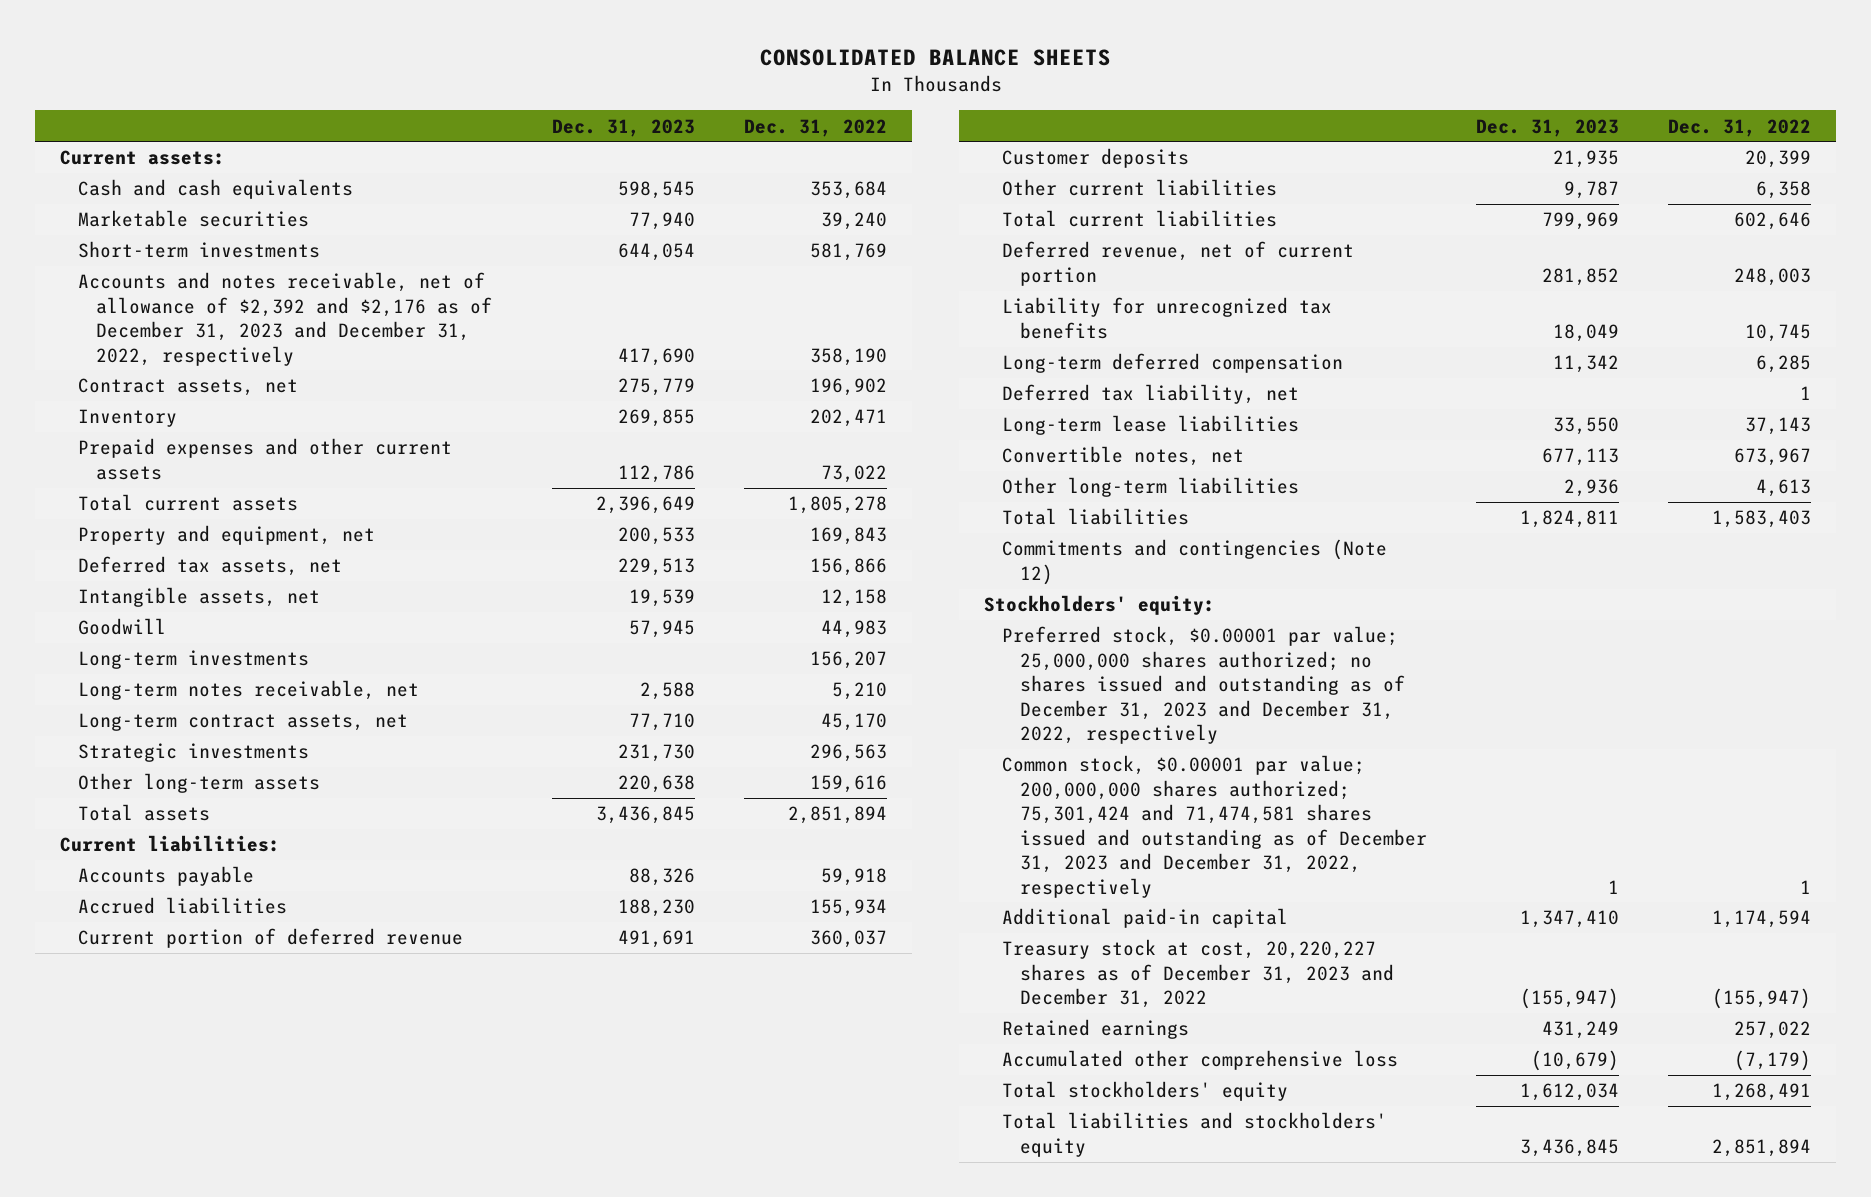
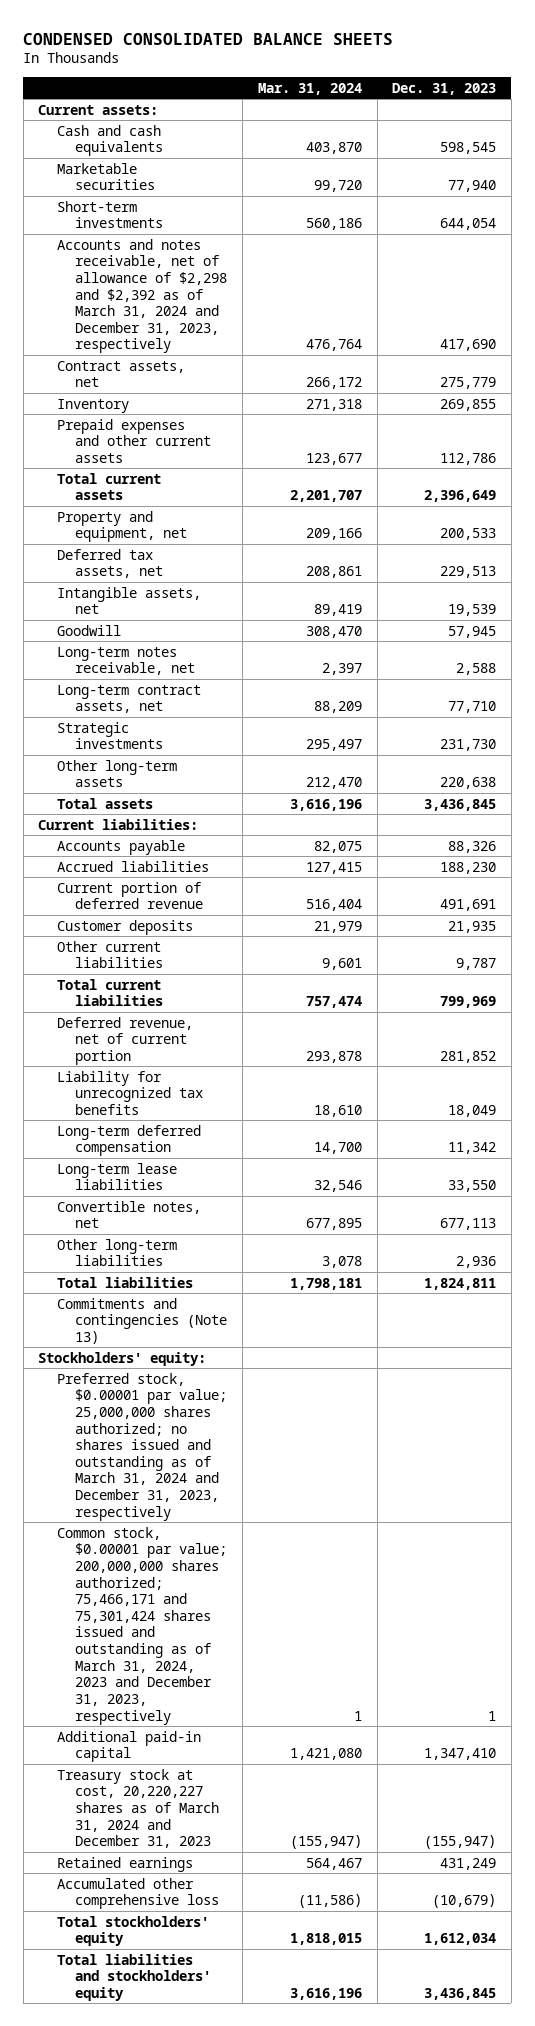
[759,49,1111,67] CONSOLIDATED BALANCE SHEETS -> [23,32,394,45] CONDENSED CONSOLIDATED BALANCE SHEETS
[743,118,887,137] Dec. 31, 2022 -> none
none -> [257,82,362,95] Mar. 31, 2024
[77,272,492,366] Accounts and notes receivable, net of allowance of $2,392 and $2,176 as of December 31, 2023 and December 31, 2022, respectively -> [56,238,228,354] Accounts and notes receivable, net of allowance of $2,298 and $2,392 as of March 31, 2024 and December 31, 2023, respectively
[77,650,309,670] Long-term investments -> none
[1001,384,1299,405] Deferred tax liability, net -> none
[1001,539,1387,585] Commitments and contingencies (Note 12) -> [56,1297,228,1344] Commitments and contingencies (Note 13)
[1001,626,1405,745] Preferred stock, $0.00001 par value; 25,000,000 shares authorized; no shares issued and outstanding as of December 31, 2023 and December 31, 2022, respectively -> [56,1372,228,1521] Preferred stock, $0.00001 par value; 25,000,000 shares authorized; no shares issued and outstanding as of March 31, 2024 and December 31, 2023, respectively
[1001,755,1427,898] Common stock, $0.00001 par value; 200,000,000 shares authorized; 75,301,424 and 71,474,581 shares issued and outstanding as of December 31, 2023 and December 31, 2022, respectively -> [56,1526,228,1725] Common stock, $0.00001 par value; 200,000,000 shares authorized; 75,466,171 and 75,301,424 shares issued and outstanding as of March 31, 2024, 2023 and December 31, 2023, respectively
[1001,939,1394,1009] Treasury stock at cost, 20,220,227 shares as of December 31, 2023 and December 31, 2022 -> [56,1768,220,1849] Treasury stock at cost, 20,220,227 shares as of March 31, 2024 and December 31, 2023

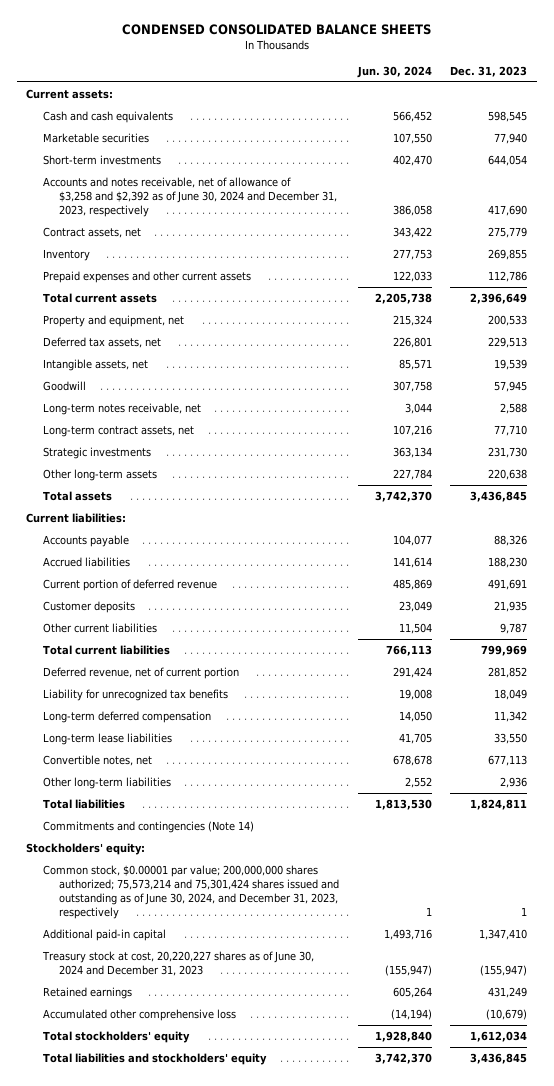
[257,82,362,95] Mar. 31, 2024 -> none
none -> [356,66,432,79] Jun. 30, 2024
[56,238,228,354] Accounts and notes receivable, net of allowance of $2,298 and $2,392 as of March 31, 2024 and December 31, 2023, respectively -> [42,176,338,218] Accounts and notes receivable, net of allowance of $3,258 and $2,392 as of June 30, 2024 and December 31, 2023, respectively
[56,1297,228,1344] Commitments and contingencies (Note 13) -> [42,820,254,833] Commitments and contingencies (Note 14)
[56,1372,228,1521] Preferred stock, $0.00001 par value; 25,000,000 shares authorized; no shares issued and outstanding as of March 31, 2024 and December 31, 2023, respectively -> none
[56,1526,228,1725] Common stock, $0.00001 par value; 200,000,000 shares authorized; 75,466,171 and 75,301,424 shares issued and outstanding as of March 31, 2024, 2023 and December 31, 2023, respectively -> [42,864,340,920] Common stock, $0.00001 par value; 200,000,000 shares authorized; 75,573,214 and 75,301,424 shares issued and outstanding as of June 30, 2024, and December 31, 2023, respectively
[56,1768,220,1849] Treasury stock at cost, 20,220,227 shares as of March 31, 2024 and December 31, 2023 -> [41,950,314,977] Treasury stock at cost, 20,220,227 shares as of June 30, 2024 and December 31, 2023

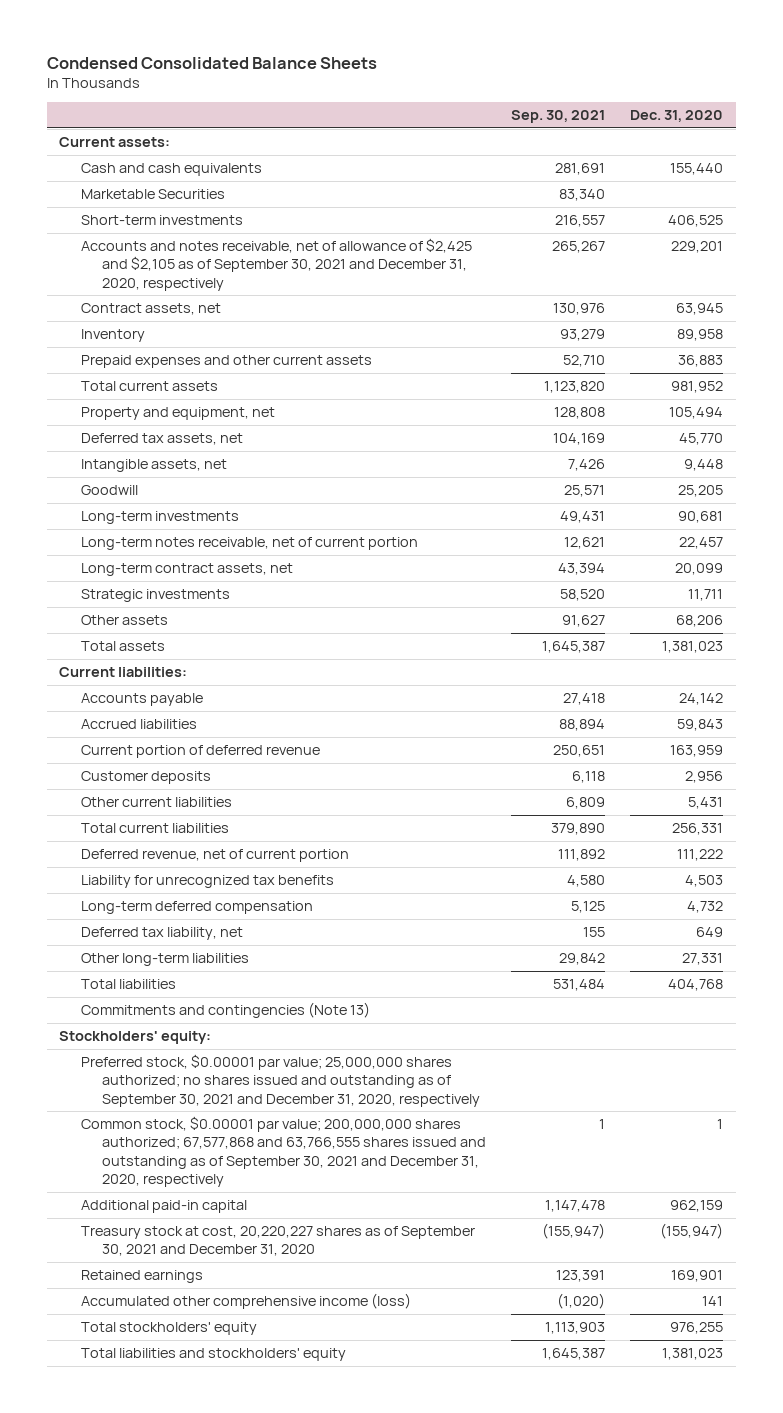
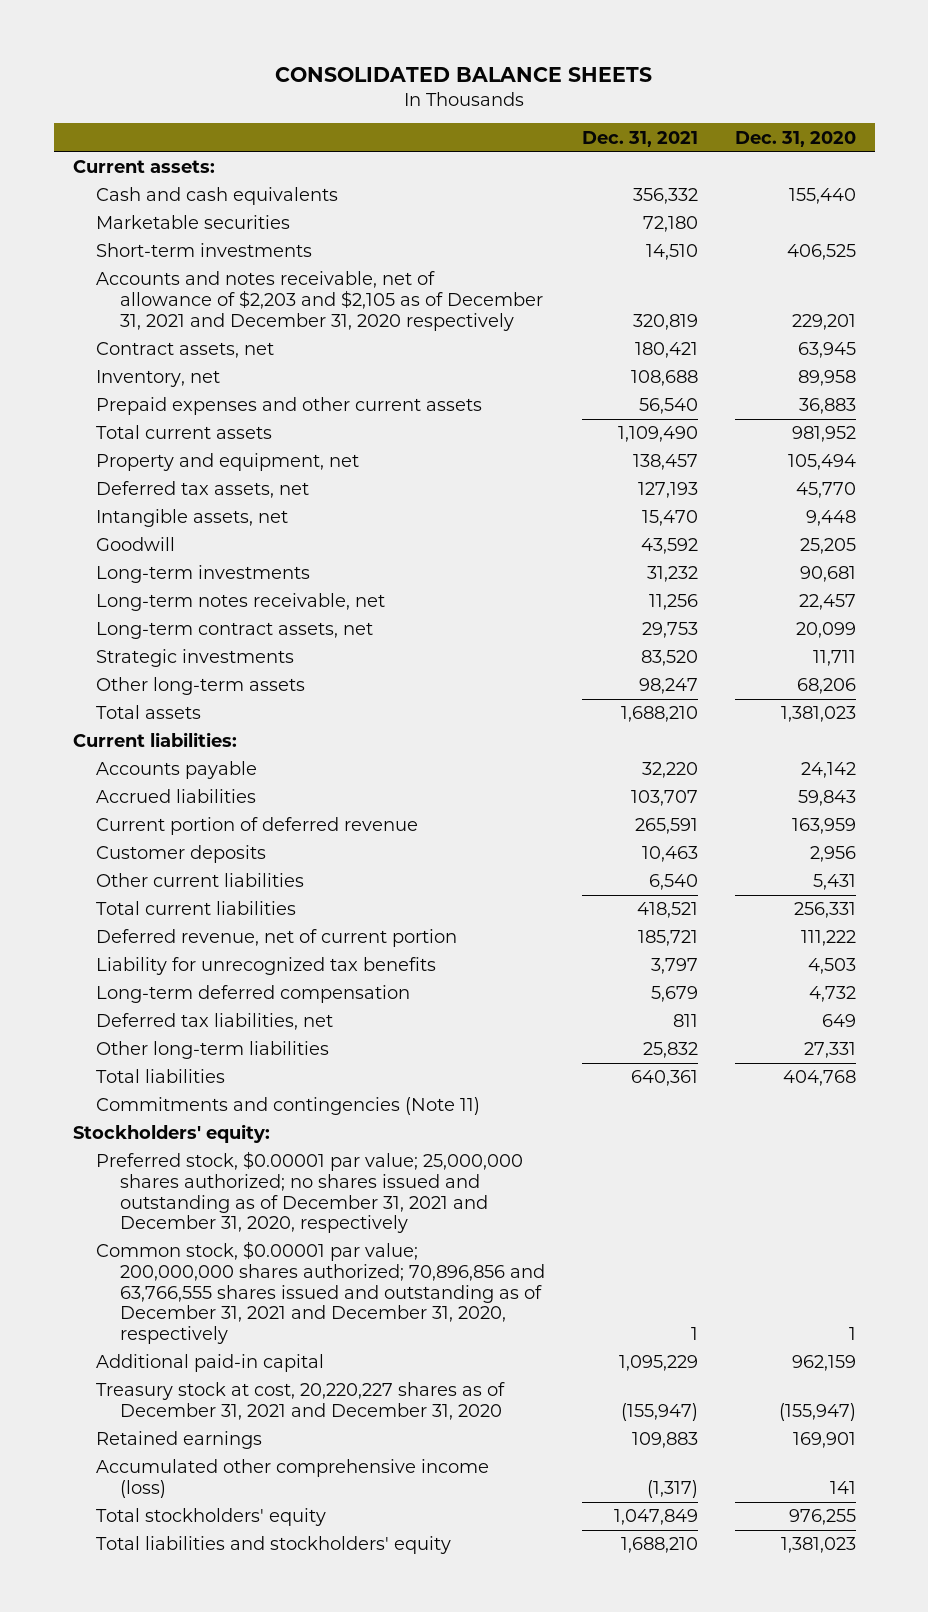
[46,56,377,69] Condensed Consolidated Balance Sheets -> [275,66,653,82] CONSOLIDATED BALANCE SHEETS
[511,110,606,124] Sep. 30, 2021 -> none
none -> [581,130,698,147] Dec. 31, 2021
[80,188,225,199] Marketable Securities -> [96,215,291,230] Marketable securities
[80,237,472,291] Accounts and notes receivable, net of allowance of $2,425 and $2,105 as of September 30, 2021 and December 31, 2020, respectively -> [96,271,543,331] Accounts and notes receivable, net of allowance of $2,203 and $2,105 as of December 31, 2021 and December 31, 2020 respectively
[80,328,145,342] Inventory -> [96,370,221,388] Inventory, net
[80,536,418,550] Long-term notes receivable, net of current portion -> [96,593,386,612] Long-term notes receivable, net
[80,614,168,625] Other assets -> [96,677,306,696] Other long-term assets
[80,926,243,940] Deferred tax liability, net -> [96,1013,334,1031] Deferred tax liabilities, net
[80,1001,370,1018] Commitments and contingencies (Note 13) -> [96,1097,481,1116] Commitments and contingencies (Note 11)
[80,1053,480,1107] Preferred stock, $0.00001 par value; 25,000,000 shares authorized; no shares issued and outstanding as of September 30, 2021 and December 31, 2020, respectively -> [96,1151,524,1234] Preferred stock, $0.00001 par value; 25,000,000 shares authorized; no shares issued and outstanding as of December 31, 2021 and December 31, 2020, respectively
[80,1115,486,1188] Common stock, $0.00001 par value; 200,000,000 shares authorized; 67,577,868 and 63,766,555 shares issued and outstanding as of September 30, 2021 and December 31, 2020, respectively -> [96,1241,545,1345] Common stock, $0.00001 par value; 200,000,000 shares authorized; 70,896,856 and 63,766,555 shares issued and outstanding as of December 31, 2021 and December 31, 2020, respectively
[80,1225,475,1257] Treasury stock at cost, 20,220,227 shares as of September 30, 2021 and December 31, 2020 -> [96,1382,506,1421] Treasury stock at cost, 20,220,227 shares as of December 31, 2021 and December 31, 2020

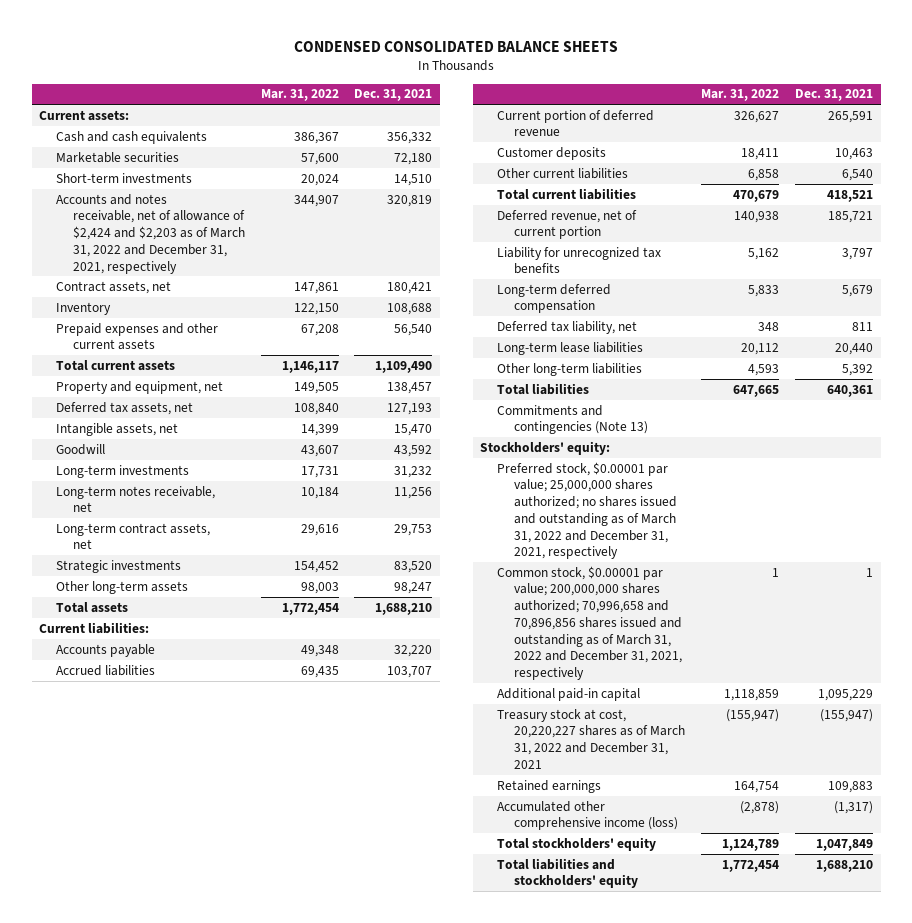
[275,66,653,82] CONSOLIDATED BALANCE SHEETS -> [294,41,619,53] CONDENSED CONSOLIDATED BALANCE SHEETS
[734,130,856,147] Dec. 31, 2020 -> none
none -> [260,89,339,102] Mar. 31, 2022
[96,271,543,331] Accounts and notes receivable, net of allowance of $2,203 and $2,105 as of December 31, 2021 and December 31, 2020 respectively -> [56,193,246,274] Accounts and notes receivable, net of allowance of $2,424 and $2,203 as of March 31, 2022 and December 31, 2021, respectively
[96,370,221,388] Inventory, net -> [56,301,112,315] Inventory
[96,1013,334,1031] Deferred tax liabilities, net -> [497,320,638,334] Deferred tax liability, net
none -> [497,341,644,355] Long-term lease liabilities
[642,1042,698,1059] 25,832 -> [841,363,873,376] 5,392
[96,1097,481,1116] Commitments and contingencies (Note 11) -> [497,404,649,435] Commitments and contingencies (Note 13)
[96,1151,524,1234] Preferred stock, $0.00001 par value; 25,000,000 shares authorized; no shares issued and outstanding as of December 31, 2021 and December 31, 2020, respectively -> [497,461,678,560] Preferred stock, $0.00001 par value; 25,000,000 shares authorized; no shares issued and outstanding as of March 31, 2022 and December 31, 2021, respectively
[96,1241,545,1345] Common stock, $0.00001 par value; 200,000,000 shares authorized; 70,896,856 and 63,766,555 shares issued and outstanding as of December 31, 2021 and December 31, 2020, respectively -> [497,565,683,680] Common stock, $0.00001 par value; 200,000,000 shares authorized; 70,996,658 and 70,896,856 shares issued and outstanding as of March 31, 2022 and December 31, 2021, respectively
[96,1382,506,1421] Treasury stock at cost, 20,220,227 shares as of December 31, 2021 and December 31, 2020 -> [497,708,686,769] Treasury stock at cost, 20,220,227 shares as of March 31, 2022 and December 31, 2021

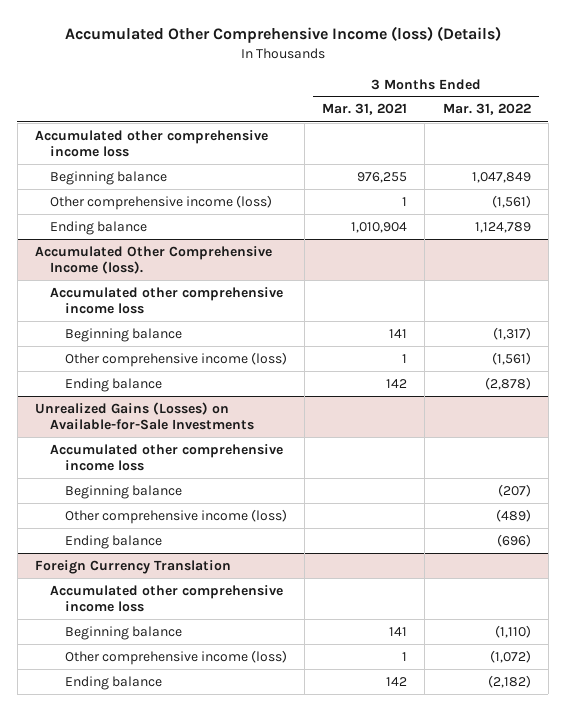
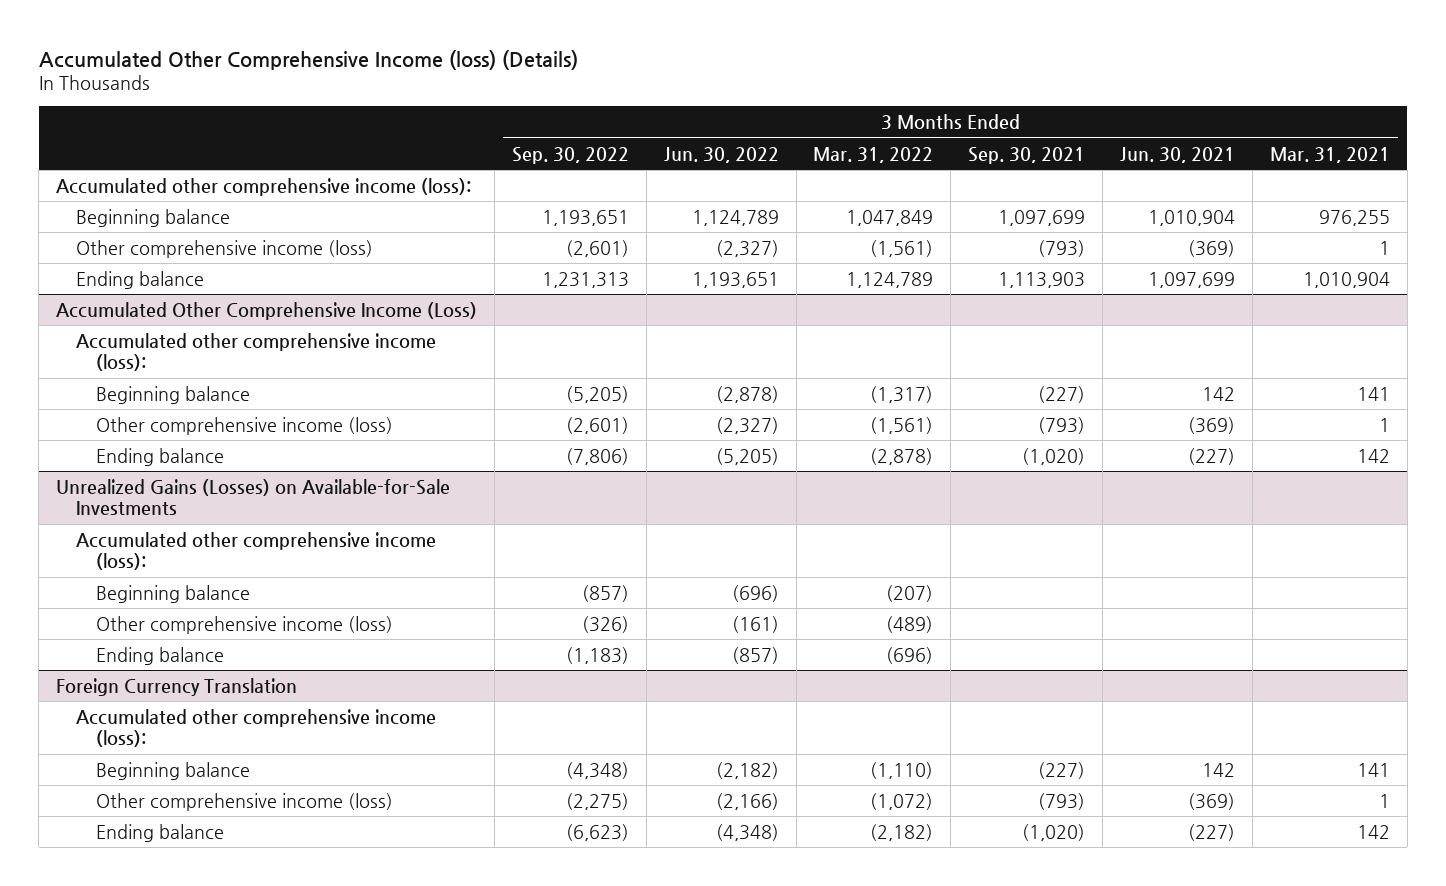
none -> [511,146,629,164] Sep. 30, 2022
none -> [663,146,779,163] Jun. 30, 2022
none -> [968,146,1086,164] Sep. 30, 2021
none -> [1119,146,1235,163] Jun. 30, 2021
[35,129,269,158] Accumulated other comprehensive income loss -> [56,177,472,196] Accumulated other comprehensive income (loss):
[35,245,273,275] Accumulated Other Comprehensive Income (loss). -> [56,301,478,320] Accumulated Other Comprehensive Income (Loss)
[50,286,284,315] Accumulated other comprehensive income loss -> [76,332,437,372] Accumulated other comprehensive income (loss):
[50,443,284,472] Accumulated other comprehensive income loss -> [76,531,437,571] Accumulated other comprehensive income (loss):
[50,584,284,613] Accumulated other comprehensive income loss -> [76,708,437,748] Accumulated other comprehensive income (loss):

